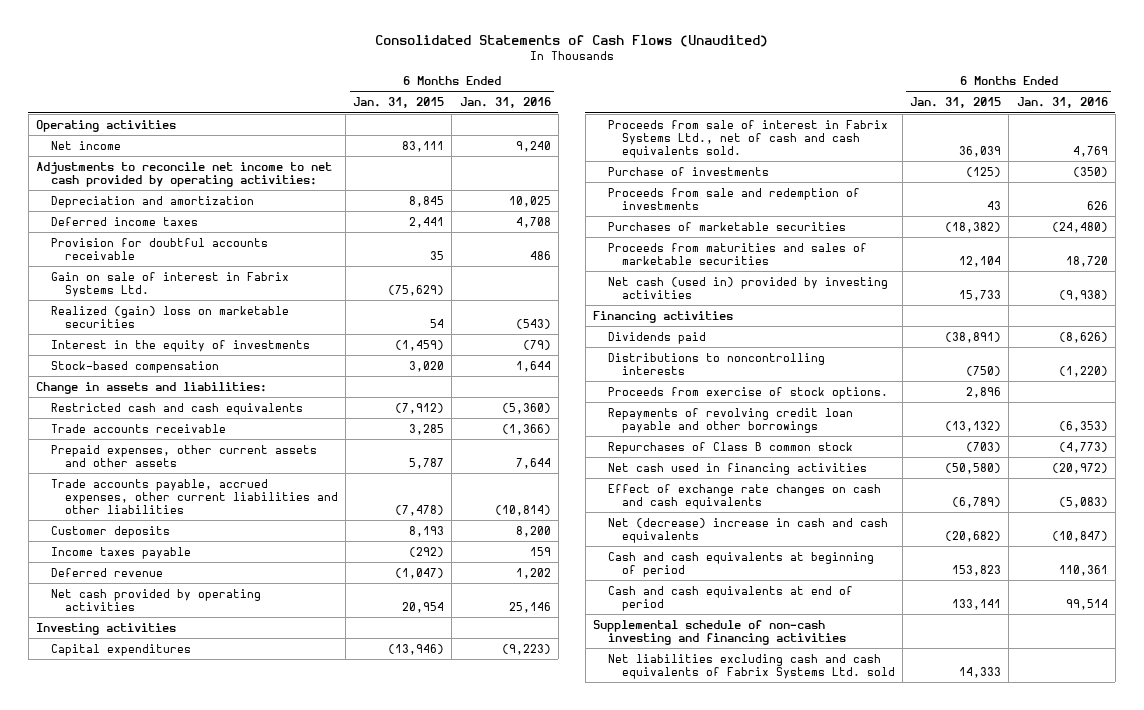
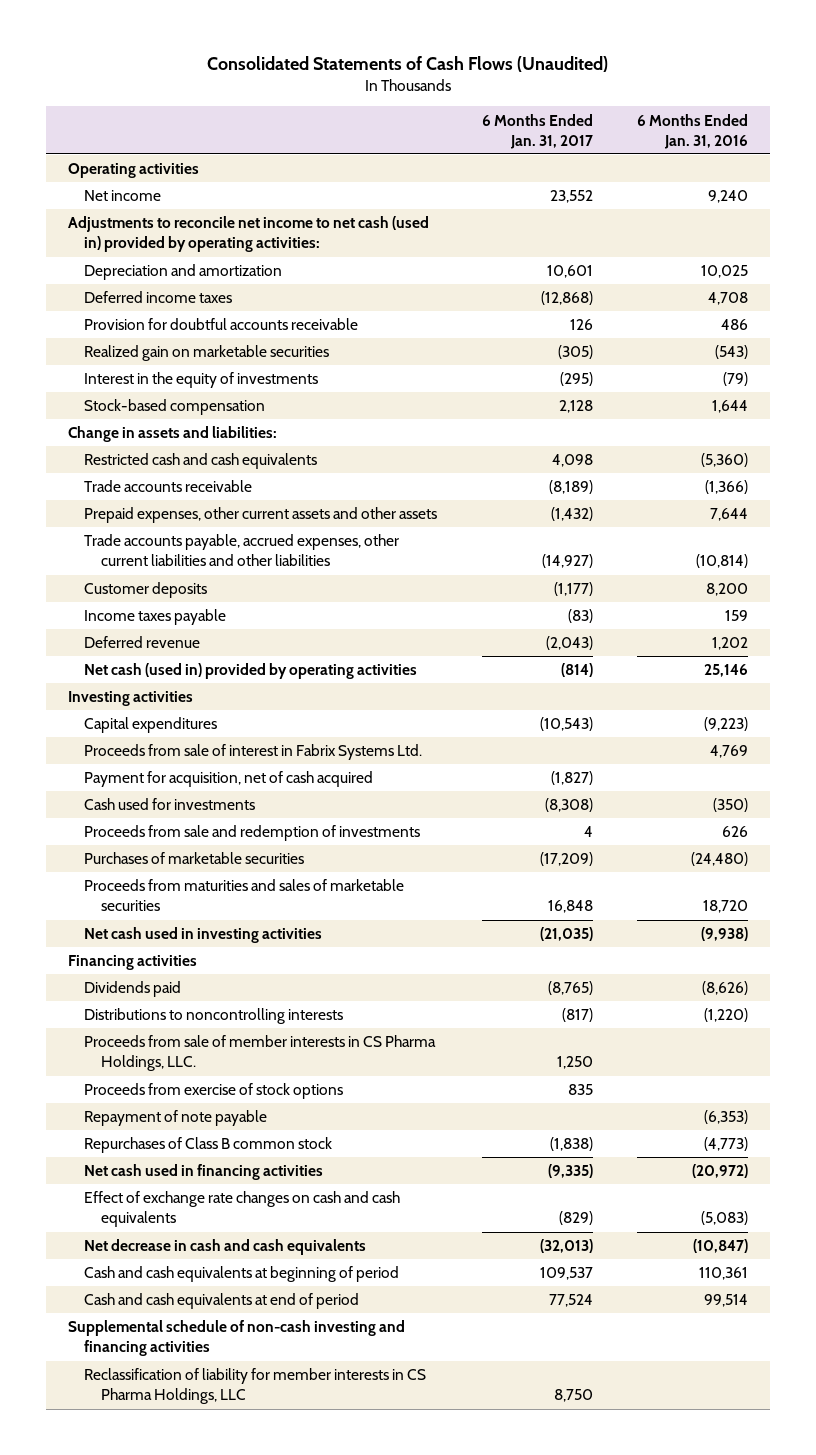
[353,97,445,109] Jan. 31, 2015 -> none
none -> [481,113,593,149] 6 Months Ended Jan. 31, 2017
[36,161,333,187] Adjustments to reconcile net income to net cash provided by operating activities: -> [68,216,430,253] Adjustments to reconcile net income to net cash (used in) provided by operating activities:
[50,271,289,297] Gain on sale of interest in Fabrix Systems Ltd. -> none
[50,305,289,328] Realized (gain) loss on marketable securities -> [84,345,330,362] Realized gain on marketable securities
[50,588,261,611] Net cash provided by operating activities -> [84,663,418,680] Net cash (used in) provided by operating activities
[607,119,888,158] Proceeds from sale of interest in Fabrix Systems Ltd., net of cash and cash equivalents sold. -> [84,744,423,761] Proceeds from sale of interest in Fabrix Systems Ltd.
none -> [84,771,374,788] Payment for acquisition, net of cash acquired
[607,166,769,176] Purchase of investments -> [84,798,256,811] Cash used for investments
[607,276,888,299] Net cash (used in) provided by investing activities -> [84,927,323,944] Net cash used in investing activities
none -> [84,1035,437,1072] Proceeds from sale of member interests in CS Pharma Holdings, LLC.
[607,386,888,399] Proceeds from exercise of stock options. -> [84,1083,344,1100] Proceeds from exercise of stock options
[607,407,853,433] Repayments of revolving credit loan payable and other borrowings -> [84,1110,268,1127] Repayment of note payable
[607,517,888,543] Net (decrease) increase in cash and cash equivalents -> [84,1239,367,1256] Net decrease in cash and cash equivalents
[607,653,896,679] Net liabilities excluding cash and cash equivalents of Fabrix Systems Ltd. sold -> none
none -> [84,1368,427,1405] Reclassification of liability for member interests in CS Pharma Holdings, LLC

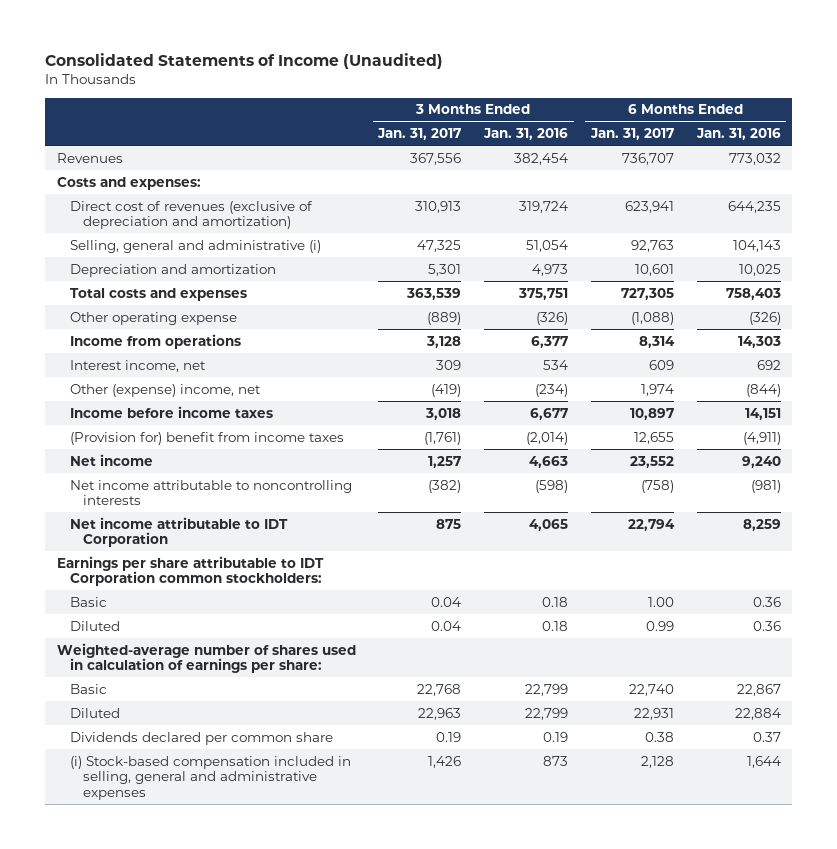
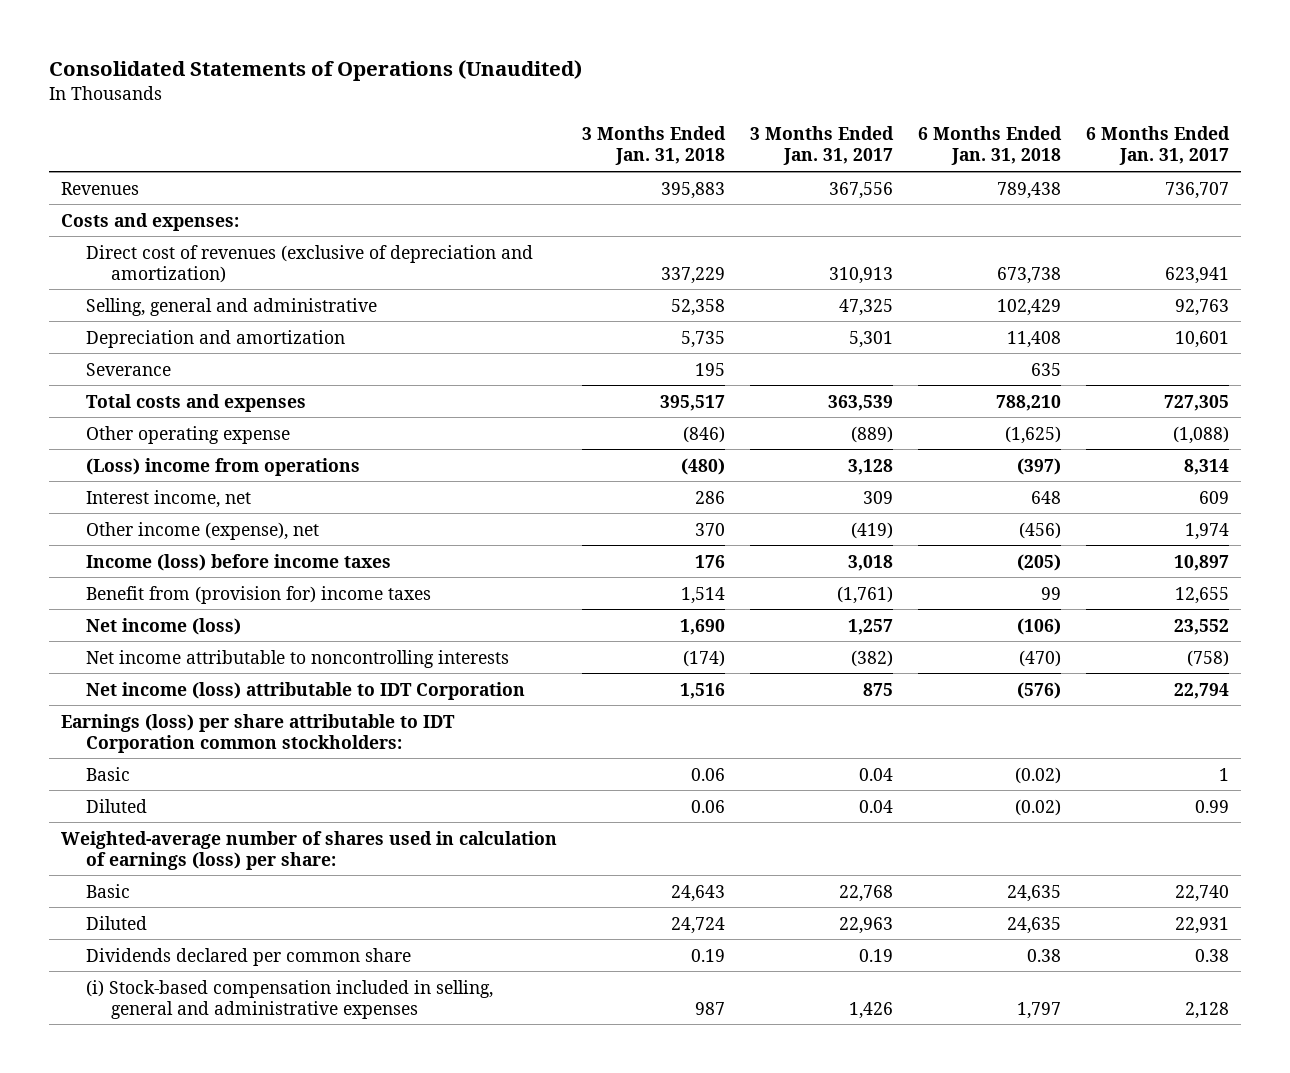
[45,53,444,70] Consolidated Statements of Income (Unaudited) -> [48,60,582,82] Consolidated Statements of Operations (Unaudited)
[483,128,569,141] Jan. 31, 2016 -> none
[695,128,781,141] Jan. 31, 2016 -> none
none -> [581,126,726,166] 3 Months Ended Jan. 31, 2018
none -> [917,126,1062,166] 6 Months Ended Jan. 31, 2018
[70,239,322,253] Selling, general and administrative (i) -> [85,297,377,316] Selling, general and administrative
none -> [85,362,171,376] Severance
[70,333,242,349] Income from operations -> [85,457,360,476] (Loss) income from operations
[70,383,262,397] Other (expense) income, net -> [85,521,319,540] Other income (expense), net
[70,405,274,418] Income before income taxes -> [85,553,391,571] Income (loss) before income taxes
[70,431,345,445] (Provision for) benefit from income taxes -> [85,585,431,604] Benefit from (provision for) income taxes
[70,453,154,466] Net income -> [85,617,241,635] Net income (loss)
[70,516,289,548] Net income attributable to IDT Corporation -> [85,681,525,700] Net income (loss) attributable to IDT Corporation
[56,555,324,587] Earnings per share attributable to IDT Corporation common stockholders: -> [61,713,456,753] Earnings (loss) per share attributable to IDT Corporation common stockholders:
[647,596,674,607] 1.00 -> [1218,767,1229,781] 1
[56,642,356,674] Weighted-average number of shares used in calculation of earnings per share: -> [61,830,558,870] Weighted-average number of shares used in calculation of earnings (loss) per share:

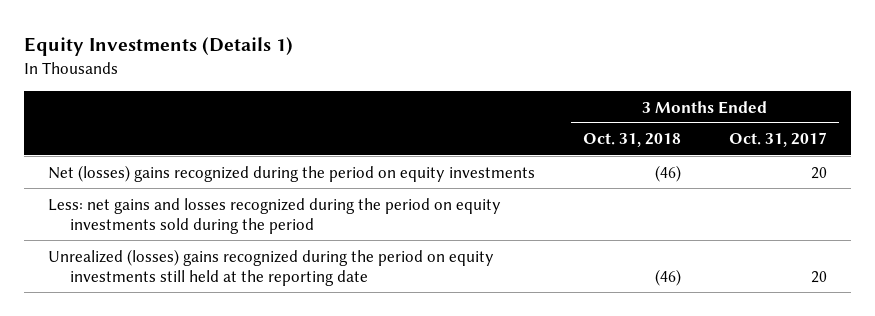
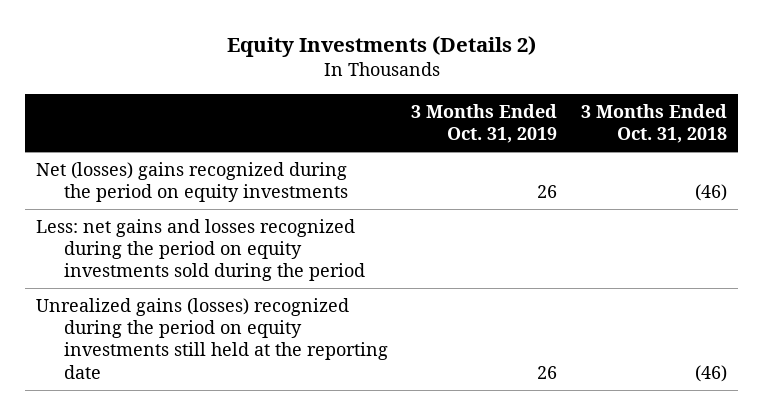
[24,36,294,56] Equity Investments (Details 1) -> [226,36,536,58] Equity Investments (Details 2)
[729,132,828,148] Oct. 31, 2017 -> none
none -> [411,103,558,144] 3 Months Ended Oct. 31, 2019
[48,248,495,286] Unrealized (losses) gains recognized during the period on equity investments still held at the reporting date -> [36,297,388,379] Unrealized gains (losses) recognized during the period on equity investments still held at the reporting date

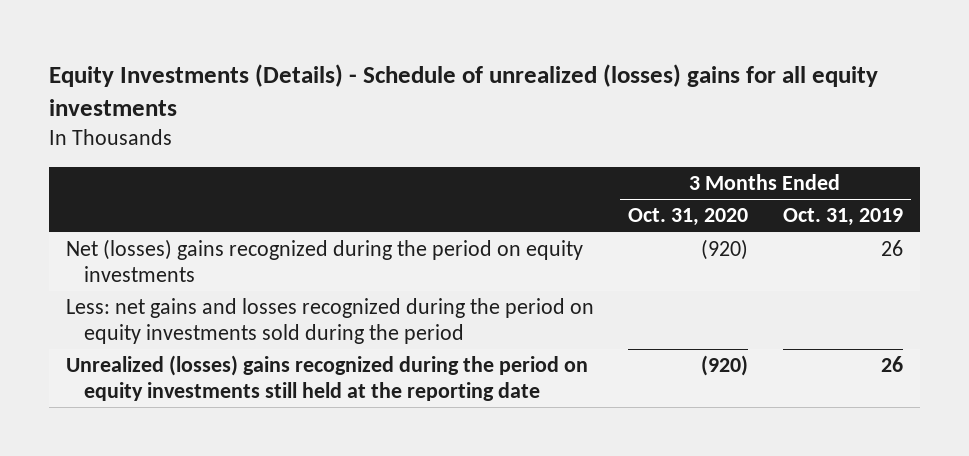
[226,36,536,58] Equity Investments (Details 2) -> [49,63,879,116] Equity Investments (Details) - Schedule of unrealized (losses) gains for all equity investments
[580,103,727,144] 3 Months Ended Oct. 31, 2018 -> none
none -> [628,208,749,227] Oct. 31, 2020
[36,297,388,379] Unrealized gains (losses) recognized during the period on equity investments still held at the reporting date -> [66,355,589,401] Unrealized (losses) gains recognized during the period on equity investments still held at the reporting date

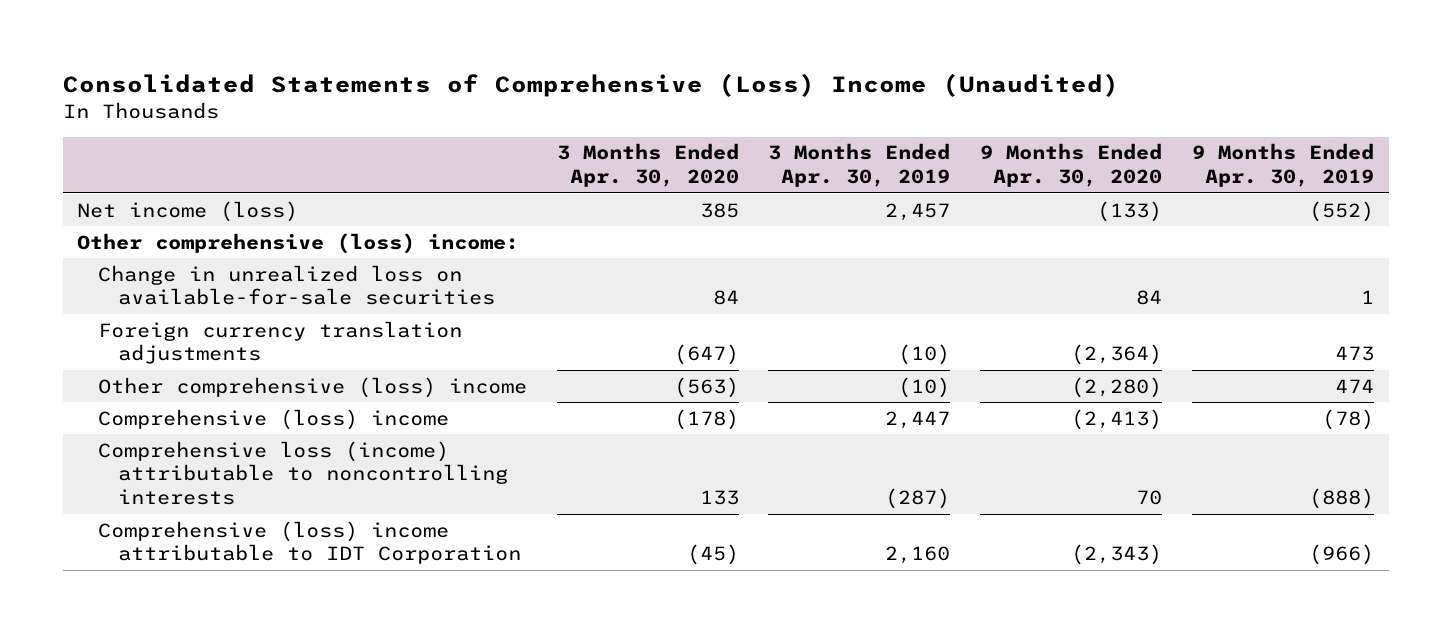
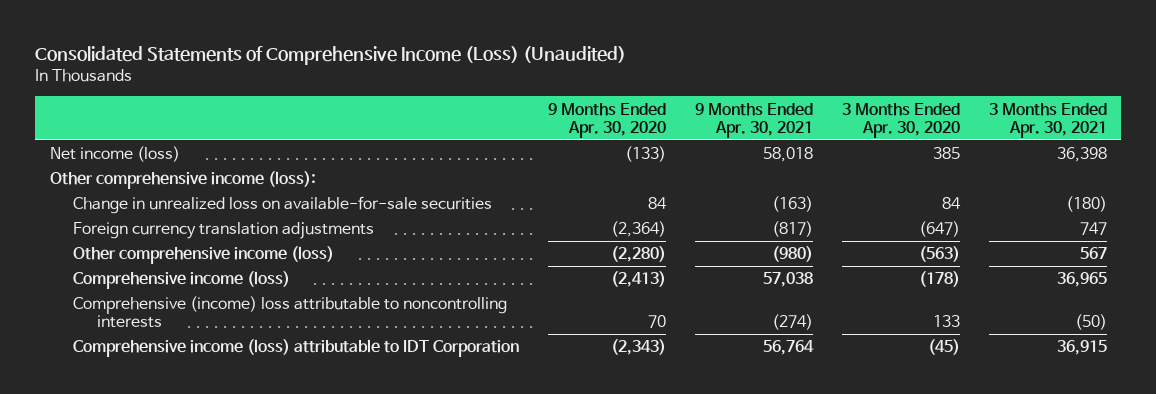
[62,73,1119,98] Consolidated Statements of Comprehensive (Loss) Income (Unaudited) -> [35,45,627,65] Consolidated Statements of Comprehensive Income (Loss) (Unaudited)
[768,143,951,188] 3 Months Ended Apr. 30, 2019 -> none
[1191,143,1374,188] 9 Months Ended Apr. 30, 2019 -> none
none -> [694,102,813,138] 9 Months Ended Apr. 30, 2021
none -> [988,102,1107,138] 3 Months Ended Apr. 30, 2021
[77,232,520,254] Other comprehensive (loss) income: -> [49,171,316,190] Other comprehensive income (loss):
[97,376,527,398] Other comprehensive (loss) income -> [73,246,335,265] Other comprehensive income (loss)
[97,408,449,430] Comprehensive (loss) income -> [73,271,291,290] Comprehensive income (loss)
[97,440,509,506] Comprehensive loss (income) attributable to noncontrolling interests -> [73,296,508,329] Comprehensive (income) loss attributable to noncontrolling interests
[97,520,522,565] Comprehensive (loss) income attributable to IDT Corporation -> [73,339,520,358] Comprehensive income (loss) attributable to IDT Corporation

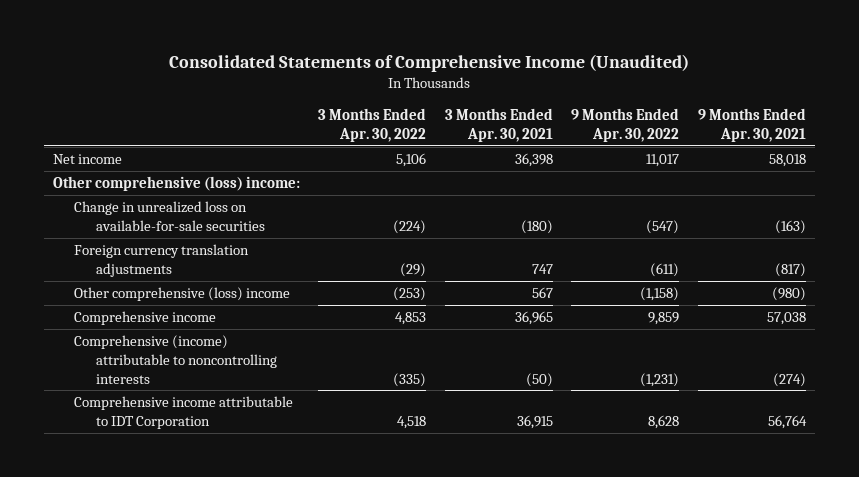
[35,45,627,65] Consolidated Statements of Comprehensive Income (Loss) (Unaudited) -> [169,53,690,72] Consolidated Statements of Comprehensive Income (Unaudited)
[548,102,667,138] 9 Months Ended Apr. 30, 2020 -> none
[841,102,960,138] 3 Months Ended Apr. 30, 2020 -> none
none -> [318,108,427,143] 3 Months Ended Apr. 30, 2022
none -> [571,108,680,143] 9 Months Ended Apr. 30, 2022
[49,146,180,163] Net income (loss) -> [53,154,123,165] Net income
[49,171,316,190] Other comprehensive income (loss): -> [53,176,301,192] Other comprehensive (loss) income:
[73,246,335,265] Other comprehensive income (loss) -> [74,287,291,302] Other comprehensive (loss) income
[73,271,291,290] Comprehensive income (loss) -> [74,311,217,326] Comprehensive income
[73,296,508,329] Comprehensive (income) loss attributable to noncontrolling interests -> [74,335,277,384] Comprehensive (income) attributable to noncontrolling interests
[73,339,520,358] Comprehensive income (loss) attributable to IDT Corporation -> [74,396,294,429] Comprehensive income attributable to IDT Corporation

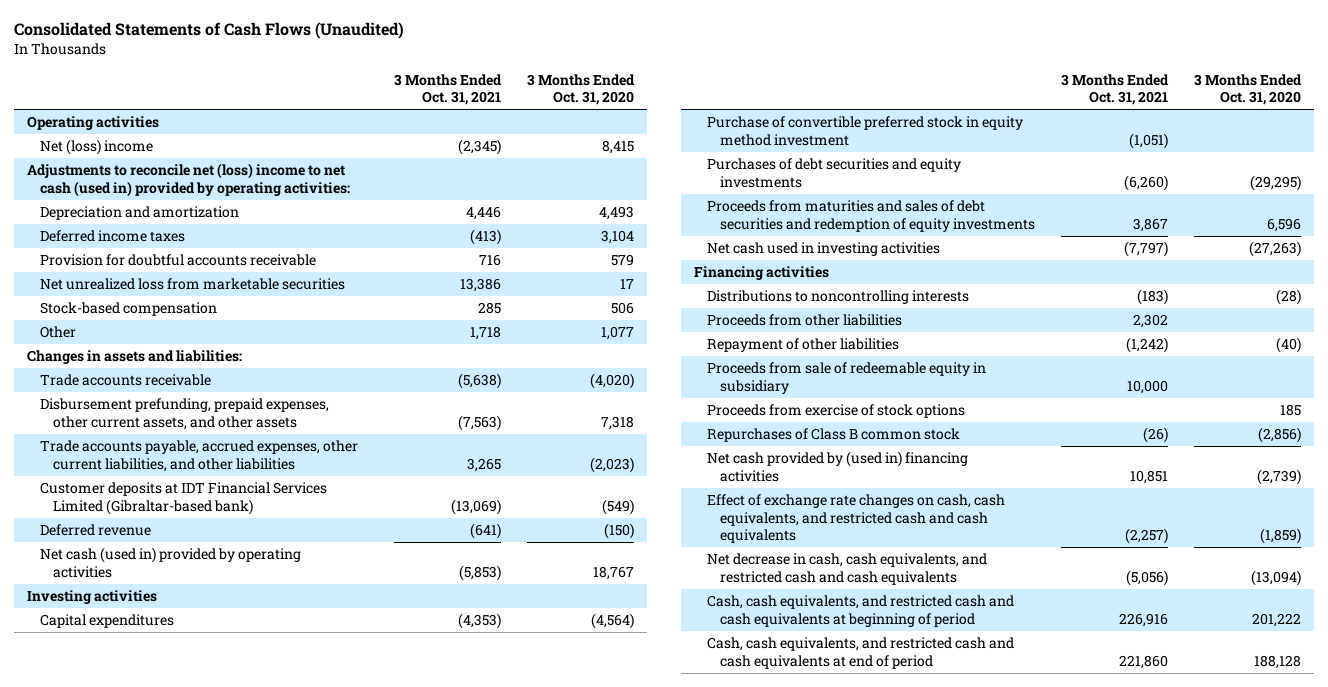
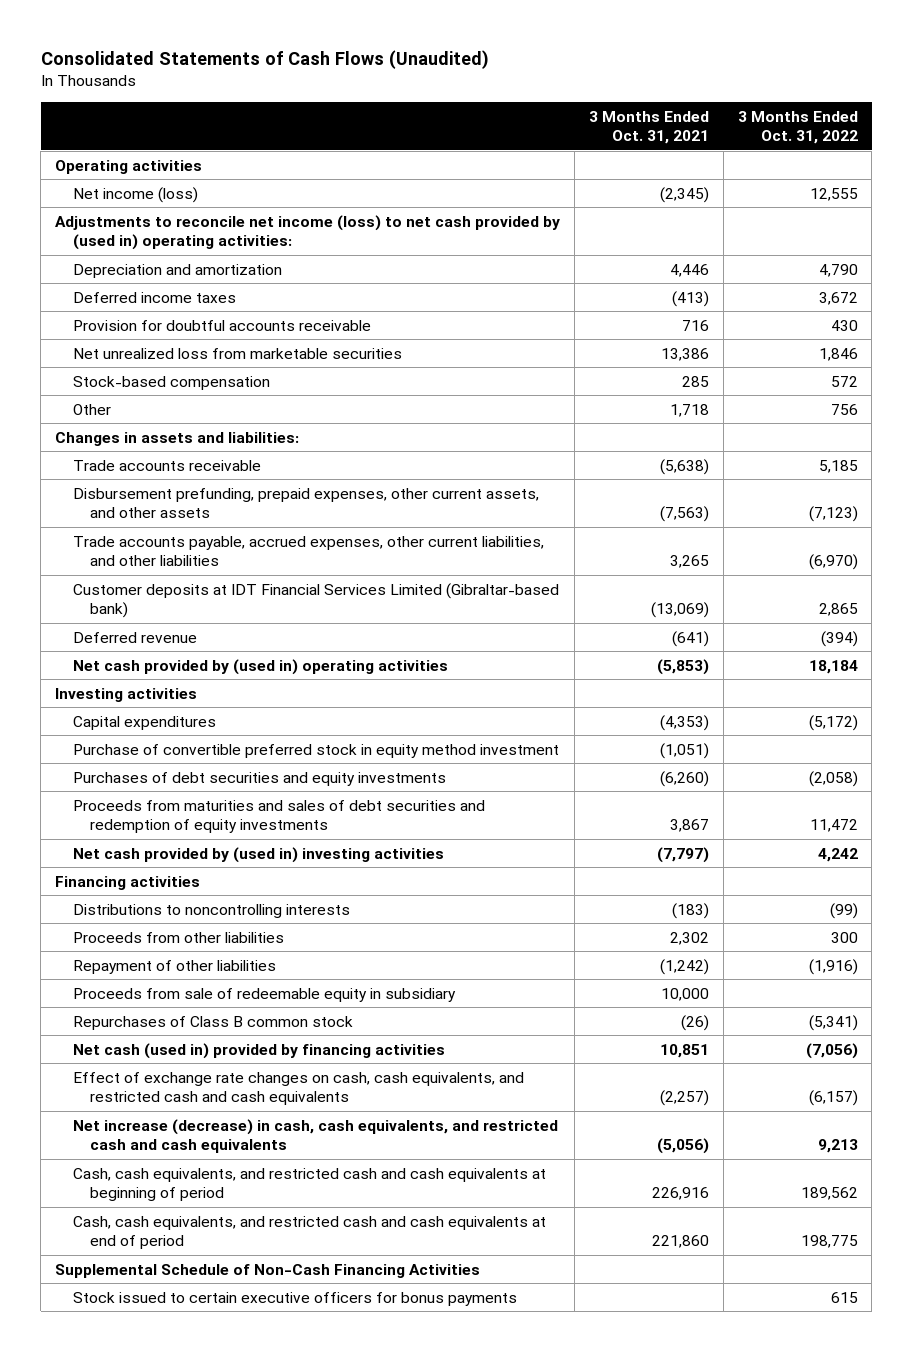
[526,73,635,106] 3 Months Ended Oct. 31, 2020 -> none
none -> [737,110,858,145] 3 Months Ended Oct. 31, 2022
[39,139,153,156] Net (loss) income -> [72,186,198,203] Net income (loss)
[27,163,350,197] Adjustments to reconcile net (loss) income to net cash (used in) provided by operating activities: -> [55,214,561,251] Adjustments to reconcile net income (loss) to net cash provided by (used in) operating activities:
[39,547,301,578] Net cash (used in) provided by operating activities -> [72,658,448,675] Net cash provided by (used in) operating activities
[707,242,941,257] Net cash used in investing activities -> [72,846,444,863] Net cash provided by (used in) investing activities
[707,404,966,419] Proceeds from exercise of stock options -> none
[707,451,969,482] Net cash provided by (used in) financing activities -> [72,1042,445,1059] Net cash (used in) provided by financing activities
[707,553,988,585] Net decrease in cash, cash equivalents, and restricted cash and cash equivalents -> [72,1118,558,1154] Net increase (decrease) in cash, cash equivalents, and restricted cash and cash equivalents
none -> [55,1263,481,1278] Supplemental Schedule of Non-Cash Financing Activities
none -> [72,1291,517,1306] Stock issued to certain executive officers for bonus payments

